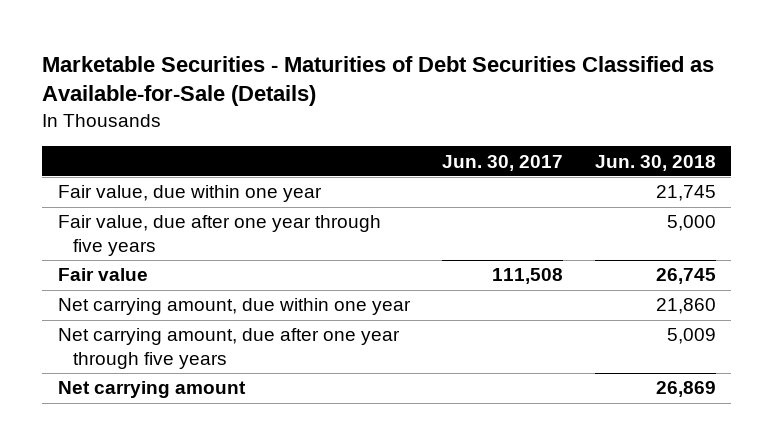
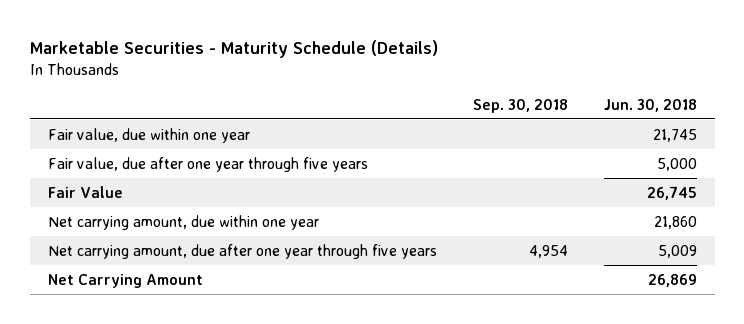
[42,55,715,107] Marketable Securities - Maturities of Debt Securities Classified as Available-for-Sale (Details) -> [29,39,438,58] Marketable Securities - Maturity Schedule (Details)
[441,154,563,171] Jun. 30, 2017 -> none
none -> [472,98,568,113] Sep. 30, 2018
[58,268,149,282] Fair value -> [47,185,123,198] Fair Value
[58,381,247,399] Net carrying amount -> [47,273,203,288] Net Carrying Amount

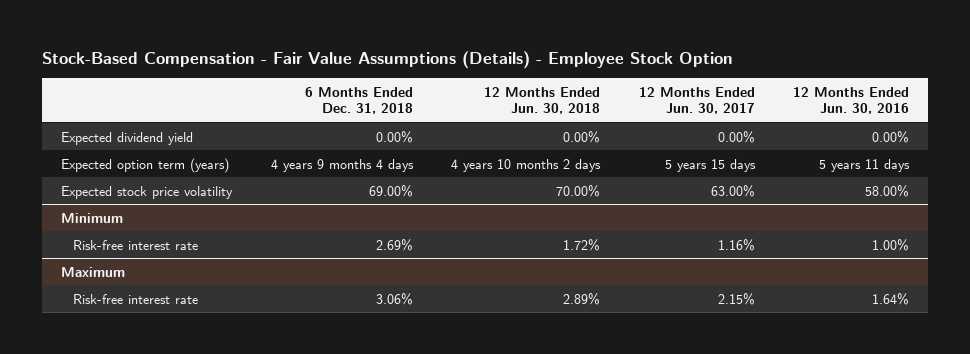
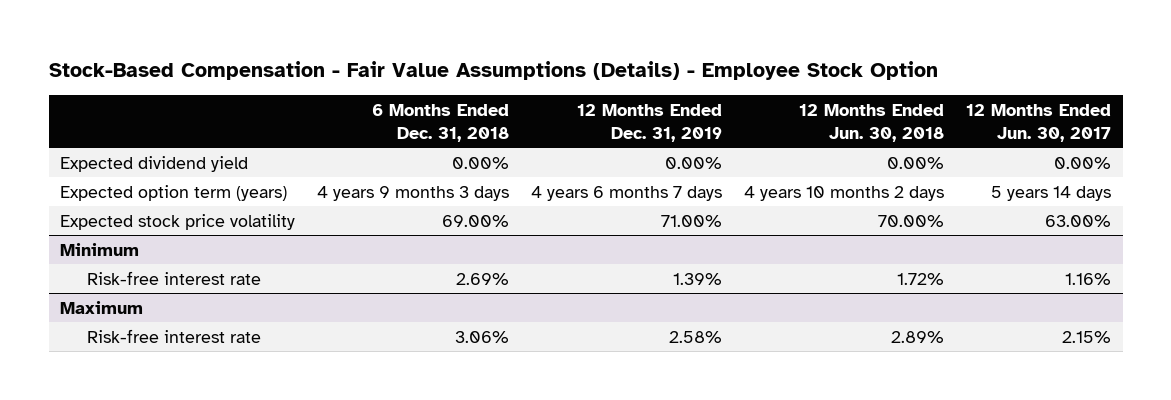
[793,86,910,115] 12 Months Ended Jun. 30, 2016 -> none
none -> [577,103,723,142] 12 Months Ended Dec. 31, 2019
[270,158,414,172] 4 years 9 months 4 days -> [316,185,509,201] 4 years 9 months 3 days
[664,158,756,172] 5 years 15 days -> [991,185,1112,201] 5 years 14 days

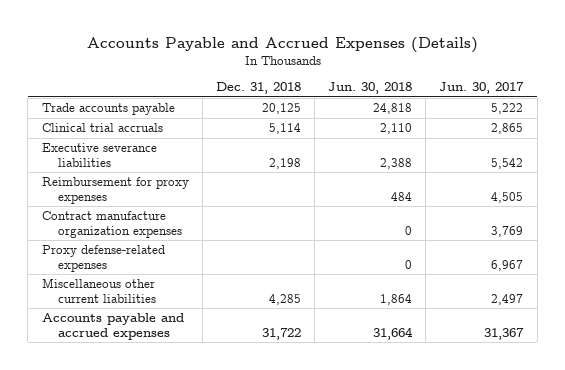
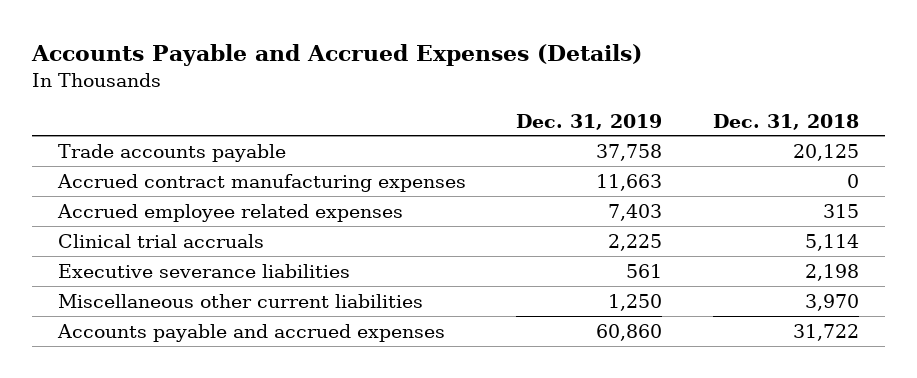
[328,82,413,95] Jun. 30, 2018 -> none
[439,82,525,95] Jun. 30, 2017 -> none
none -> [516,113,663,130] Dec. 31, 2019
none -> [56,173,466,192] Accrued contract manufacturing expenses
none -> [56,203,403,222] Accrued employee related expenses
[41,177,189,205] Reimbursement for proxy expenses -> none
[41,211,183,239] Contract manufacture organization expenses -> none
[41,245,165,273] Proxy defense-related expenses -> none
[268,294,301,306] 4,285 -> [805,293,860,311] 3,970

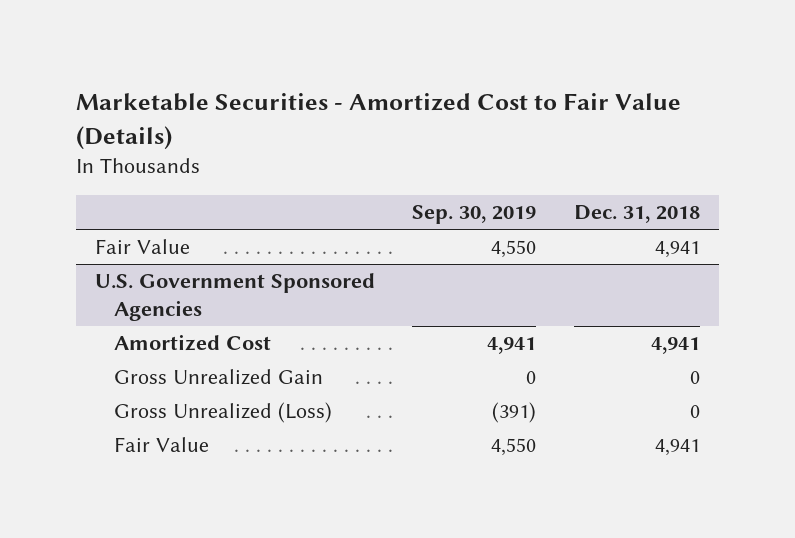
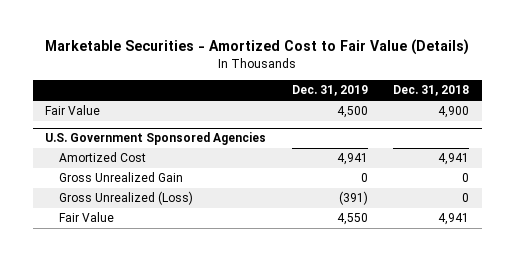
[412,205,537,225] Sep. 30, 2019 -> none
none -> [291,85,368,97] Dec. 31, 2019
[654,241,700,259] 4,941 -> [438,106,470,119] 4,900

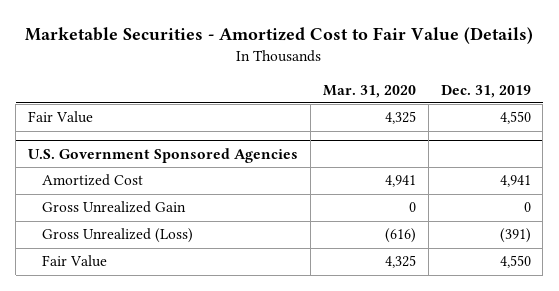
[393,85,470,97] Dec. 31, 2018 -> none
none -> [322,84,416,98] Mar. 31, 2020
[336,106,368,119] 4,500 -> [499,111,531,125] 4,550

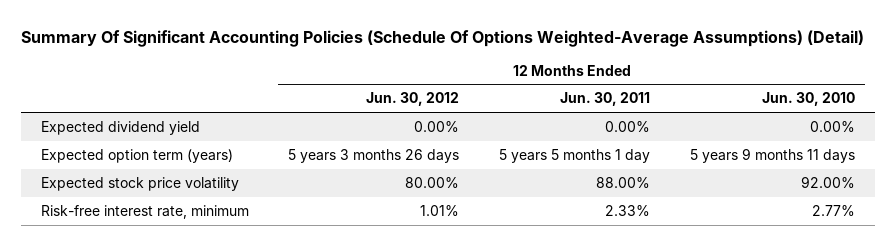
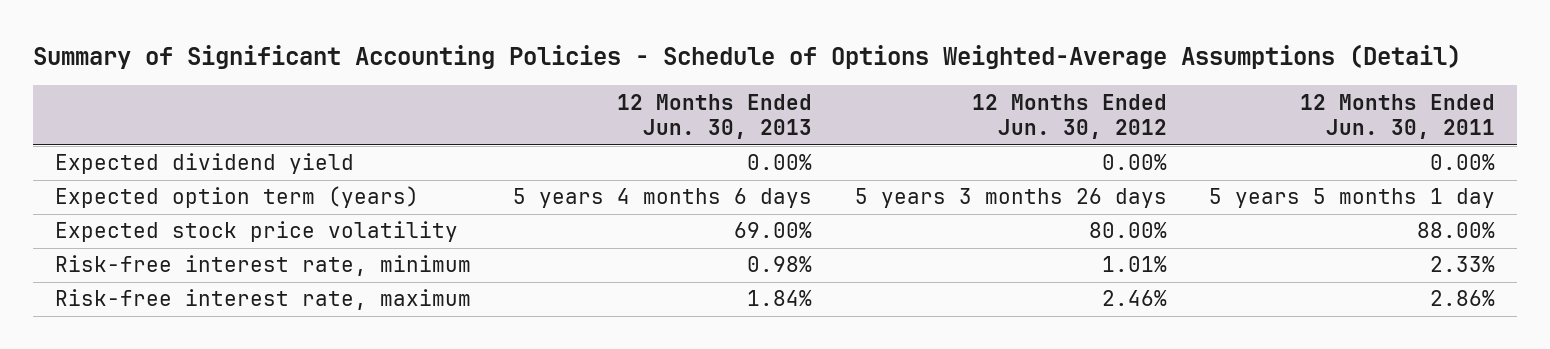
[20,29,864,47] Summary Of Significant Accounting Policies (Schedule Of Options Weighted-Average Assumptions) (Detail) -> [33,43,1462,69] Summary of Significant Accounting Policies - Schedule of Options Weighted-Average Assumptions (Detail)
[762,92,856,107] Jun. 30, 2010 -> none
none -> [617,93,813,140] 12 Months Ended Jun. 30, 2013
none -> [54,289,471,311] Risk-free interest rate, maximum

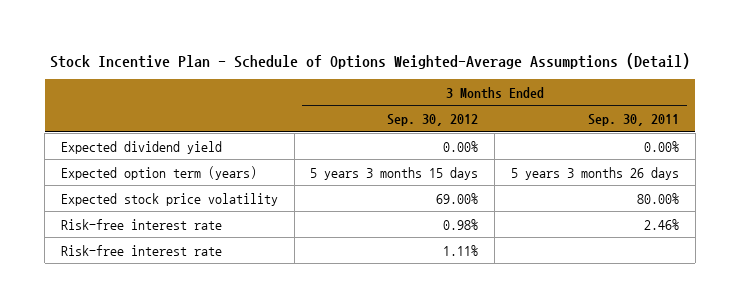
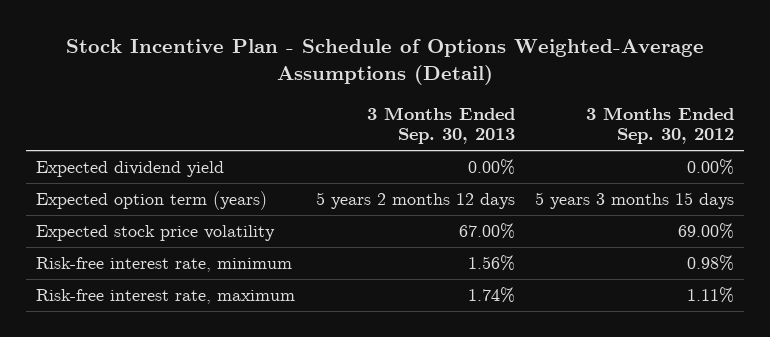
[587,113,679,126] Sep. 30, 2011 -> none
none -> [366,106,515,145] 3 Months Ended Sep. 30, 2013
[60,218,222,230] Risk-free interest rate -> [36,256,293,272] Risk-free interest rate, minimum
[60,244,222,256] Risk-free interest rate -> [36,288,296,304] Risk-free interest rate, maximum

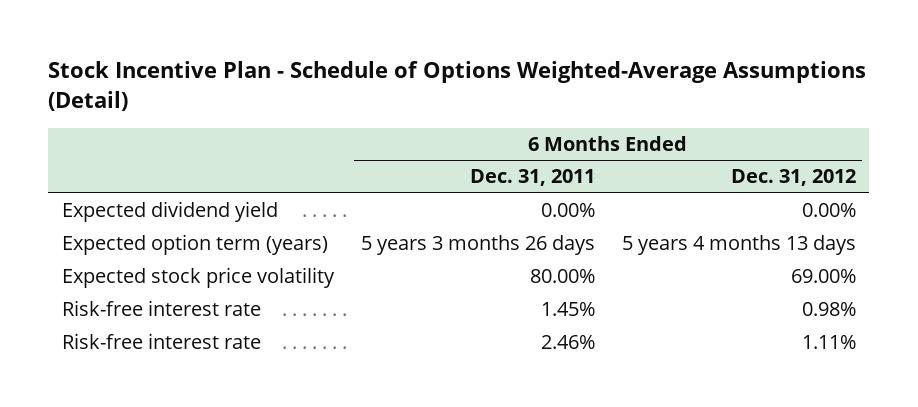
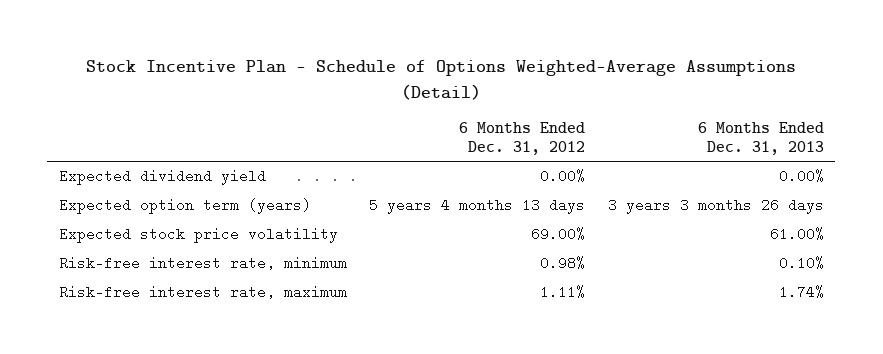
[469,169,595,187] Dec. 31, 2011 -> none
none -> [698,122,825,156] 6 Months Ended Dec. 31, 2013
[61,300,261,317] Risk-free interest rate -> [58,256,347,271] Risk-free interest rate, minimum
[61,333,261,350] Risk-free interest rate -> [58,285,347,300] Risk-free interest rate, maximum

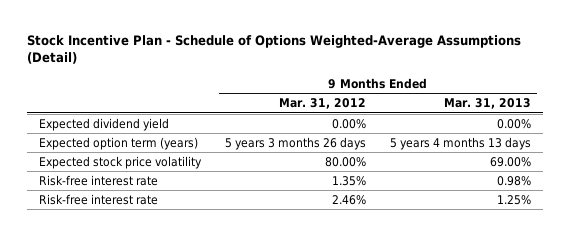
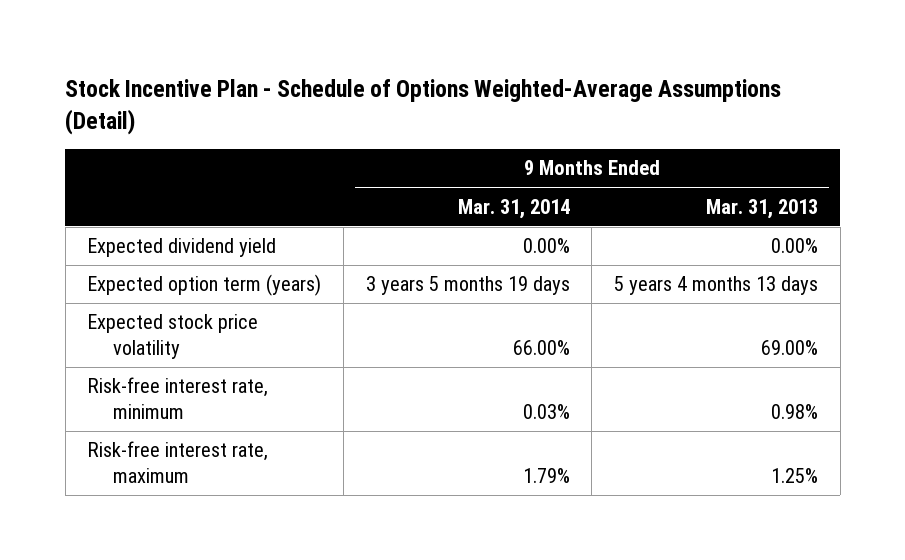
[278,98,366,110] Mar. 31, 2012 -> none
none -> [457,198,570,219] Mar. 31, 2014
[38,174,158,186] Risk-free interest rate -> [87,377,269,419] Risk-free interest rate, minimum
[38,193,158,205] Risk-free interest rate -> [87,441,269,483] Risk-free interest rate, maximum

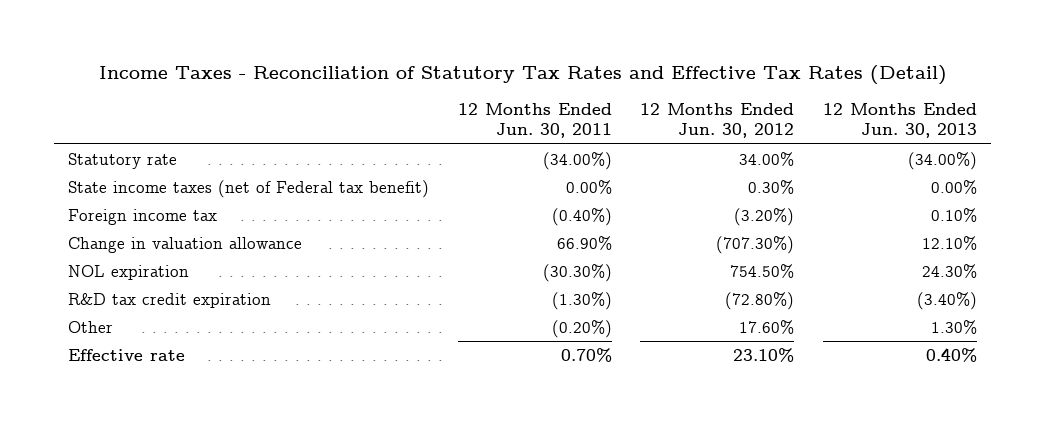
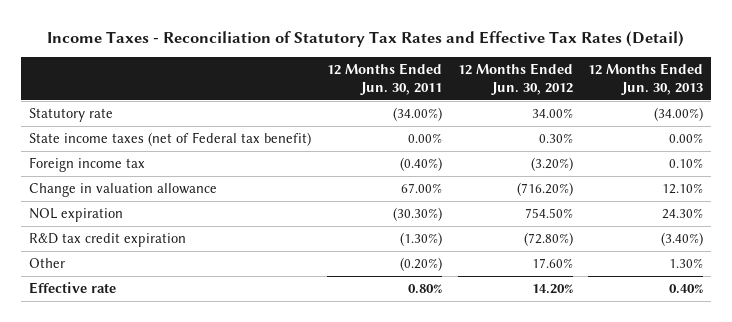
[556,235,612,250] 66.90% -> [400,182,442,193] 67.00%
[716,235,795,254] (707.30%) -> [516,181,573,196] (716.20%)
[560,347,612,362] 0.70% -> [407,283,442,294] 0.80%
[733,347,795,362] 23.10% -> [531,283,573,294] 14.20%

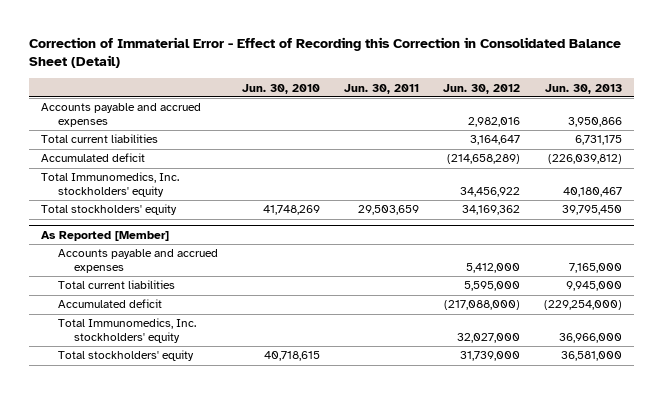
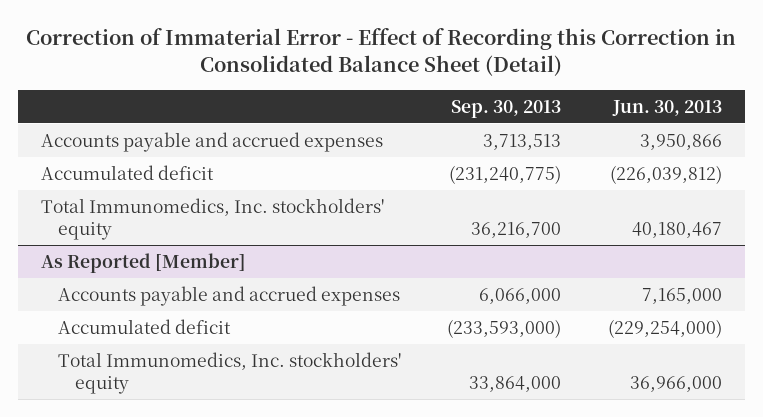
[241,83,320,94] Jun. 30, 2010 -> none
[343,83,419,94] Jun. 30, 2011 -> none
[442,83,520,94] Jun. 30, 2012 -> none
none -> [451,99,562,118] Sep. 30, 2013
[40,134,158,144] Total current liabilities -> none
[40,204,177,216] Total stockholders' equity -> none
[57,280,175,290] Total current liabilities -> none
[57,350,194,362] Total stockholders' equity -> none

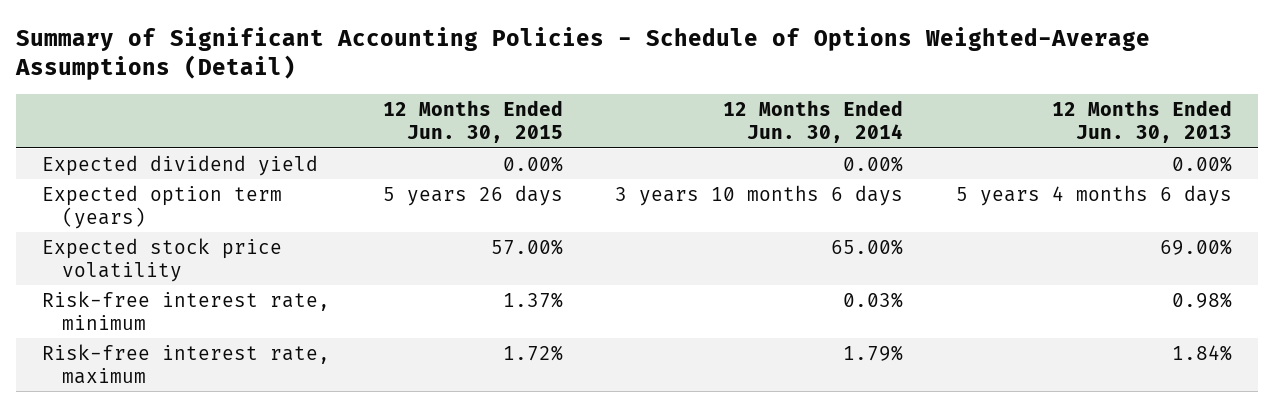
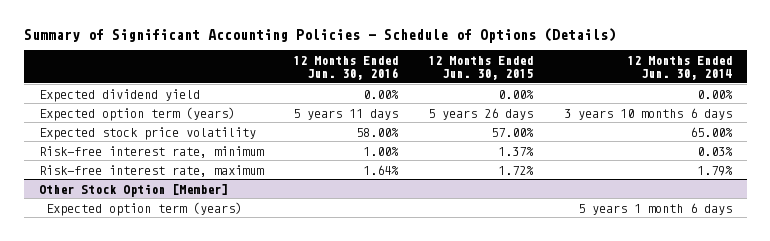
[14,26,1150,81] Summary of Significant Accounting Policies - Schedule of Options Weighted-Average Assumptions (Detail) -> [23,27,616,43] Summary of Significant Accounting Policies - Schedule of Options (Details)
[1051,99,1232,144] 12 Months Ended Jun. 30, 2013 -> none
none -> [293,55,399,80] 12 Months Ended Jun. 30, 2016
none -> [38,183,228,197] Other Stock Option [Member]
none -> [46,201,243,216] Expected option term (years)

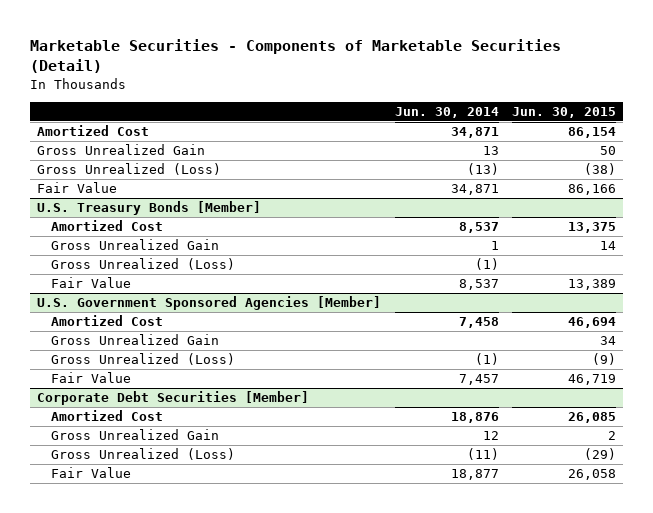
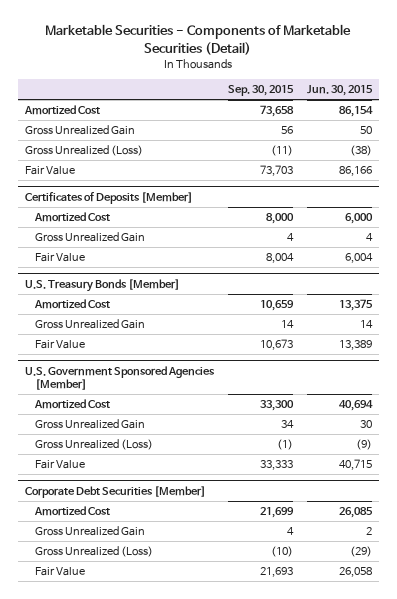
[394,106,499,118] Jun. 30, 2014 -> none
none -> [227,85,294,97] Sep. 30, 2015
none -> [24,191,193,204] Certificates of Deposits [Member]
none -> [33,212,110,223] Amortized Cost
none -> [34,232,145,243] Gross Unrealized Gain
none -> [34,253,85,263] Fair Value
[50,258,235,271] Gross Unrealized (Loss) -> none
[567,317,616,329] 46,694 -> [338,400,373,412] 40,694
[599,336,616,346] 34 -> [359,420,372,429] 30
[567,374,616,386] 46,719 -> [338,459,372,471] 40,715

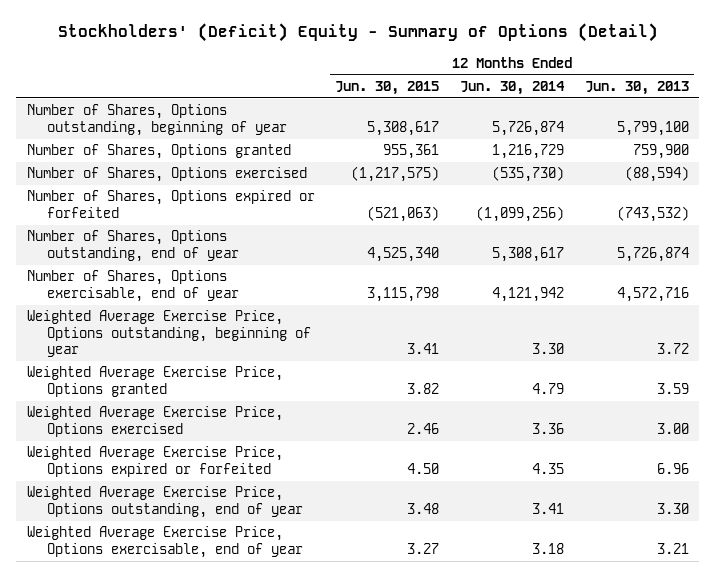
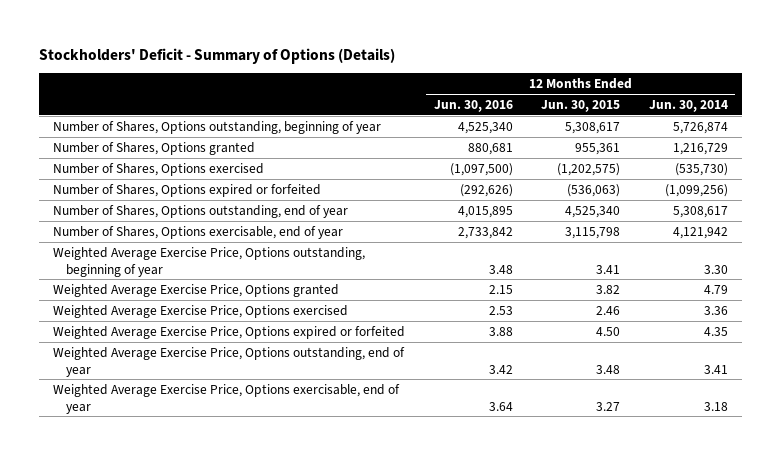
[57,23,658,43] Stockholders' (Deficit) Equity - Summary of Options (Detail) -> [38,47,395,64] Stockholders' Deficit - Summary of Options (Details)
[585,81,690,96] Jun. 30, 2013 -> none
none -> [433,100,513,113] Jun. 30, 2016
[351,166,440,183] (1,217,575) -> [557,162,621,176] (1,202,575)
[367,205,440,222] (521,063) -> [567,183,621,197] (536,063)

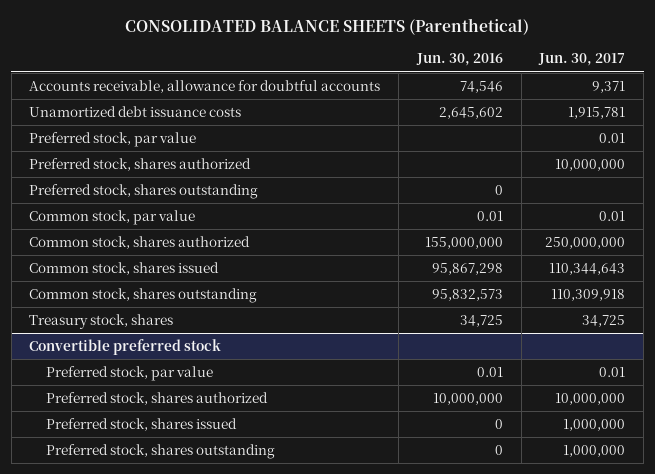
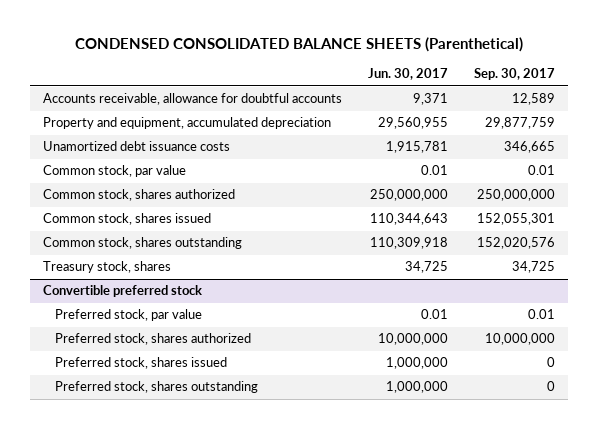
[125,17,530,35] CONSOLIDATED BALANCE SHEETS (Parenthetical) -> [74,37,523,53] CONDENSED CONSOLIDATED BALANCE SHEETS (Parenthetical)
[415,53,503,67] Jun. 30, 2016 -> none
none -> [473,68,555,81] Sep. 30, 2017
none -> [42,117,331,130] Property and equipment, accumulated depreciation
[29,132,197,148] Preferred stock, par value -> none
[29,158,252,172] Preferred stock, shares authorized -> none
[29,184,259,200] Preferred stock, shares outstanding -> none

